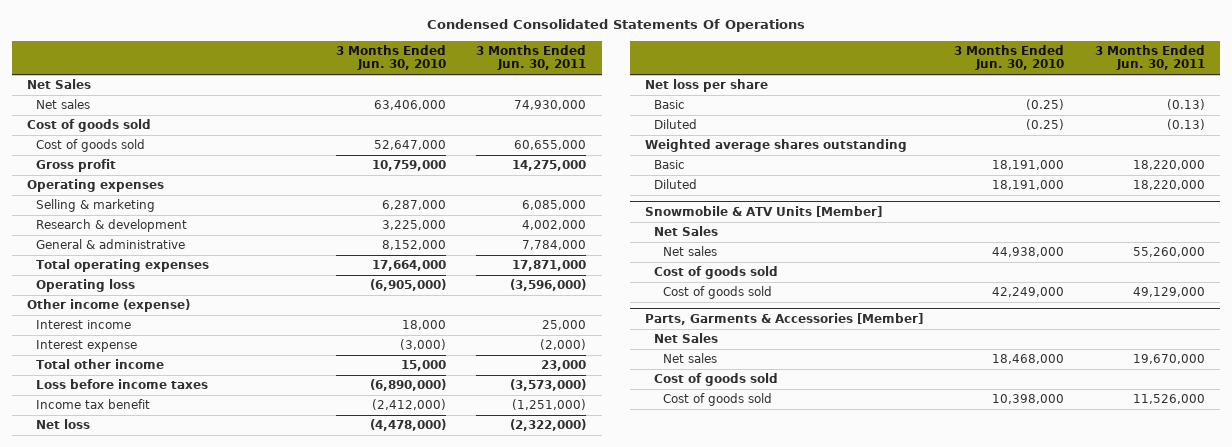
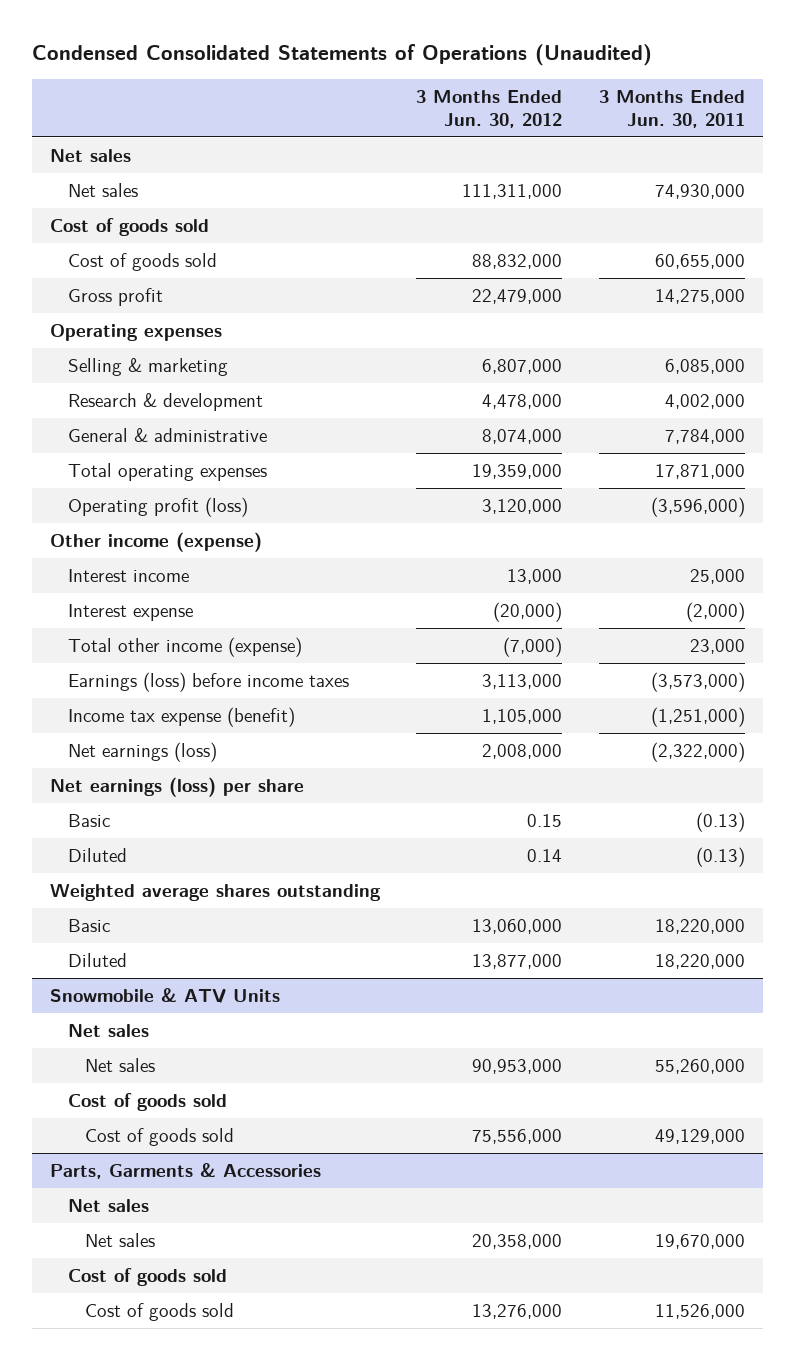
[426,19,805,33] Condensed Consolidated Statements Of Operations -> [32,44,653,67] Condensed Consolidated Statements of Operations (Unaudited)
[335,44,446,71] 3 Months Ended Jun. 30, 2010 -> none
none -> [416,89,563,128] 3 Months Ended Jun. 30, 2012
[27,79,92,90] Net Sales -> [50,148,132,162] Net sales
[35,279,135,293] Operating loss -> [67,496,248,517] Operating profit (loss)
[35,359,164,370] Total other income -> [67,636,302,657] Total other income (expense)
[35,379,208,390] Loss before income taxes -> [67,671,349,692] Earnings (loss) before income taxes
[35,399,150,410] Income tax benefit -> [67,706,295,727] Income tax expense (benefit)
[35,419,90,430] Net loss -> [67,741,217,762] Net earnings (loss)
[645,79,769,93] Net loss per share -> [50,776,305,797] Net earnings (loss) per share
[645,205,883,217] Snowmobile & ATV Units [Member] -> [50,987,281,1004] Snowmobile & ATV Units
[654,226,719,237] Net Sales -> [67,1023,149,1037] Net sales
[645,312,924,325] Parts, Garments & Accessories [Member] -> [50,1162,322,1179] Parts, Garments & Accessories
[654,333,719,344] Net Sales -> [67,1198,149,1212] Net sales

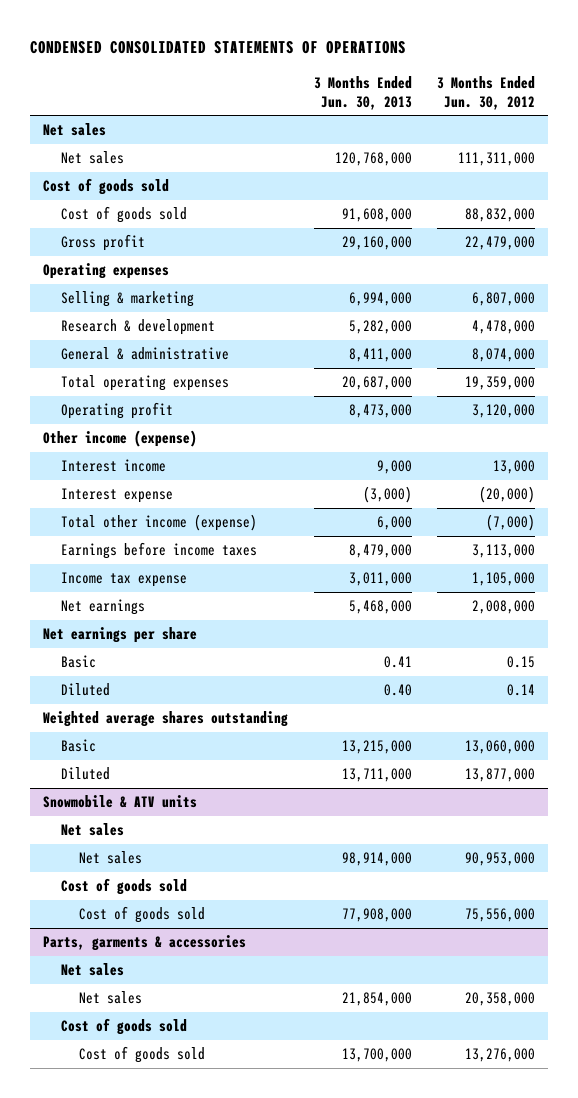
[32,44,653,67] Condensed Consolidated Statements of Operations (Unaudited) -> [30,41,407,55] CONDENSED CONSOLIDATED STATEMENTS OF OPERATIONS
[598,89,745,128] 3 Months Ended Jun. 30, 2011 -> none
none -> [313,75,412,110] 3 Months Ended Jun. 30, 2013
[67,496,248,517] Operating profit (loss) -> [60,402,173,420] Operating profit
[67,671,349,692] Earnings (loss) before income taxes -> [60,542,257,560] Earnings before income taxes
[67,706,295,727] Income tax expense (benefit) -> [60,572,187,588] Income tax expense
[67,741,217,762] Net earnings (loss) -> [60,599,145,616] Net earnings
[50,776,305,797] Net earnings (loss) per share -> [43,627,198,644] Net earnings per share
[50,987,281,1004] Snowmobile & ATV Units -> [43,795,198,809] Snowmobile & ATV units
[50,1162,322,1179] Parts, Garments & Accessories -> [43,935,247,952] Parts, garments & accessories

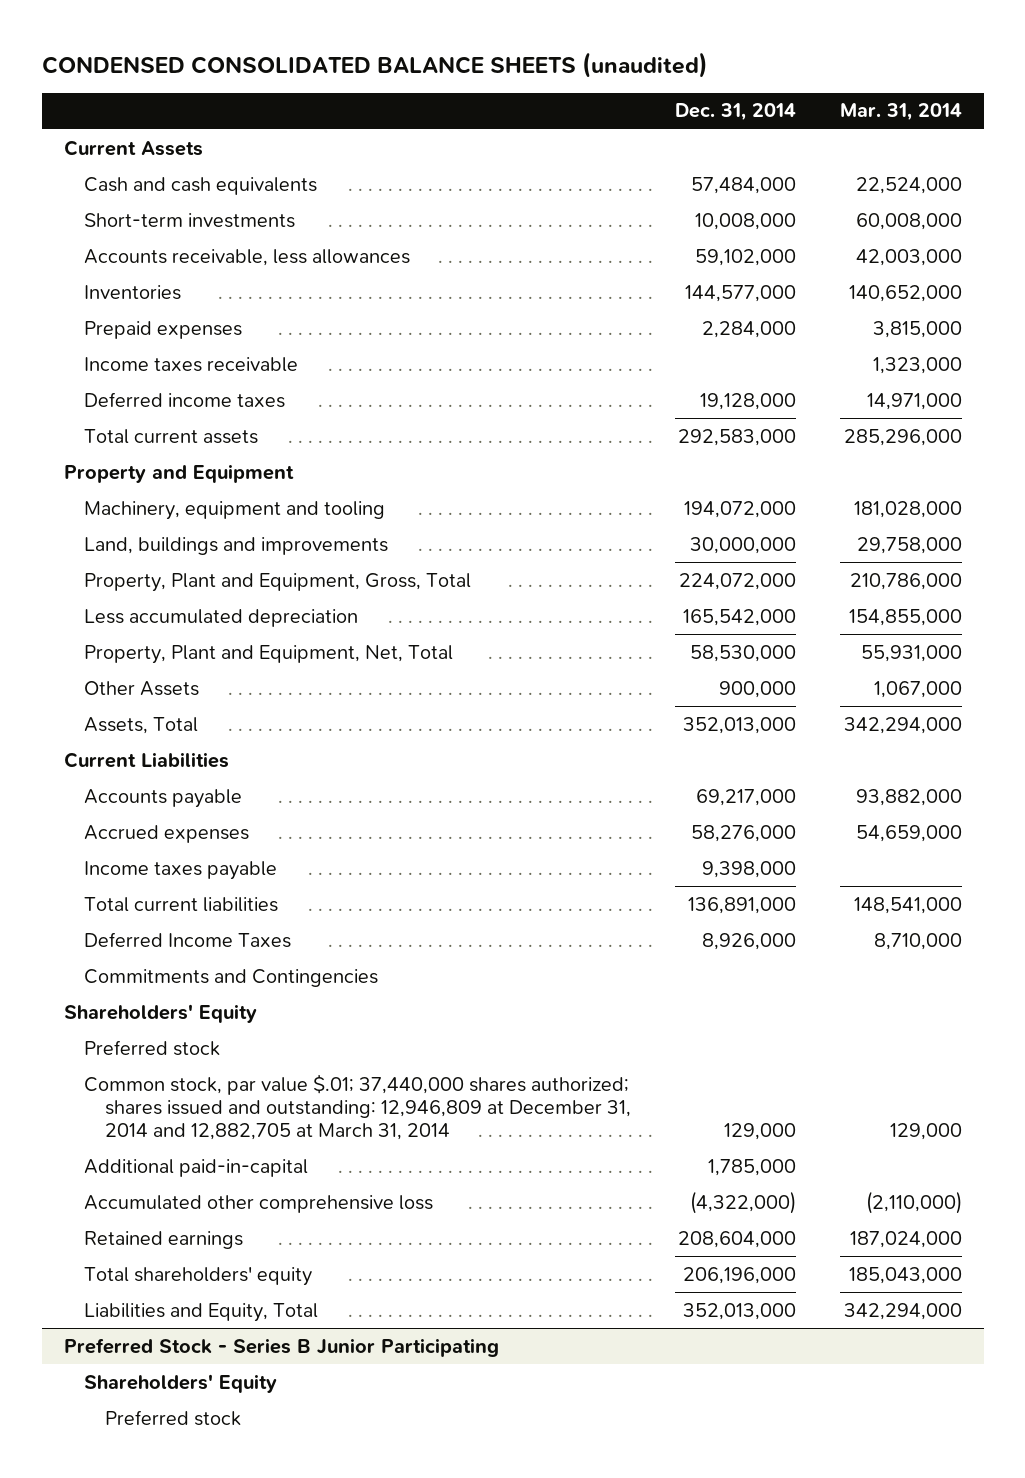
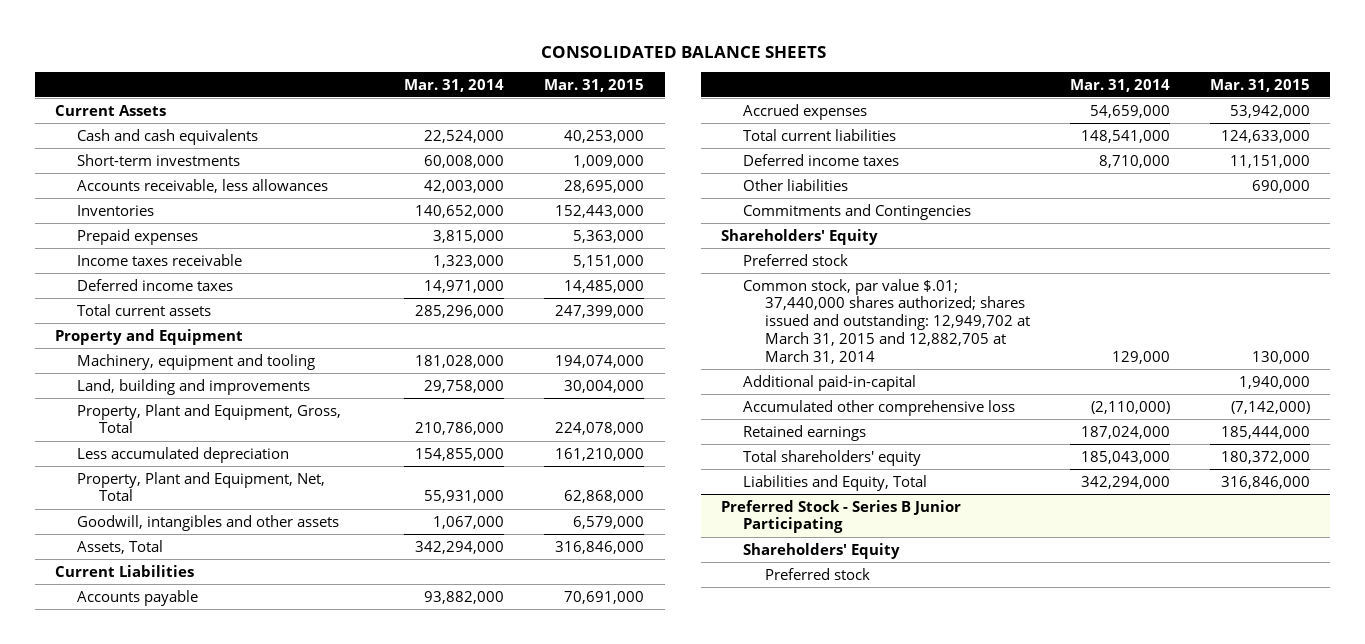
[41,51,708,78] CONDENSED CONSOLIDATED BALANCE SHEETS (unaudited) -> [540,45,826,58] CONSOLIDATED BALANCE SHEETS
[674,103,796,122] Dec. 31, 2014 -> none
none -> [544,78,645,92] Mar. 31, 2015
[84,536,389,555] Land, buildings and improvements -> [77,378,311,395] Land, building and improvements
[84,680,200,696] Other Assets -> [77,514,340,531] Goodwill, intangibles and other assets
[84,860,278,880] Income taxes payable -> none
[84,931,292,948] Deferred Income Taxes -> [742,153,899,166] Deferred income taxes
none -> [742,178,848,191] Other liabilities
[84,1073,632,1140] Common stock, par value $.01; 37,440,000 shares authorized; shares issued and outstanding: 12,946,809 at December 31, 2014 and 12,882,705 at March 31, 2014 -> [742,278,1030,364] Common stock, par value $.01; 37,440,000 shares authorized; shares issued and outstanding: 12,949,702 at March 31, 2015 and 12,882,705 at March 31, 2014

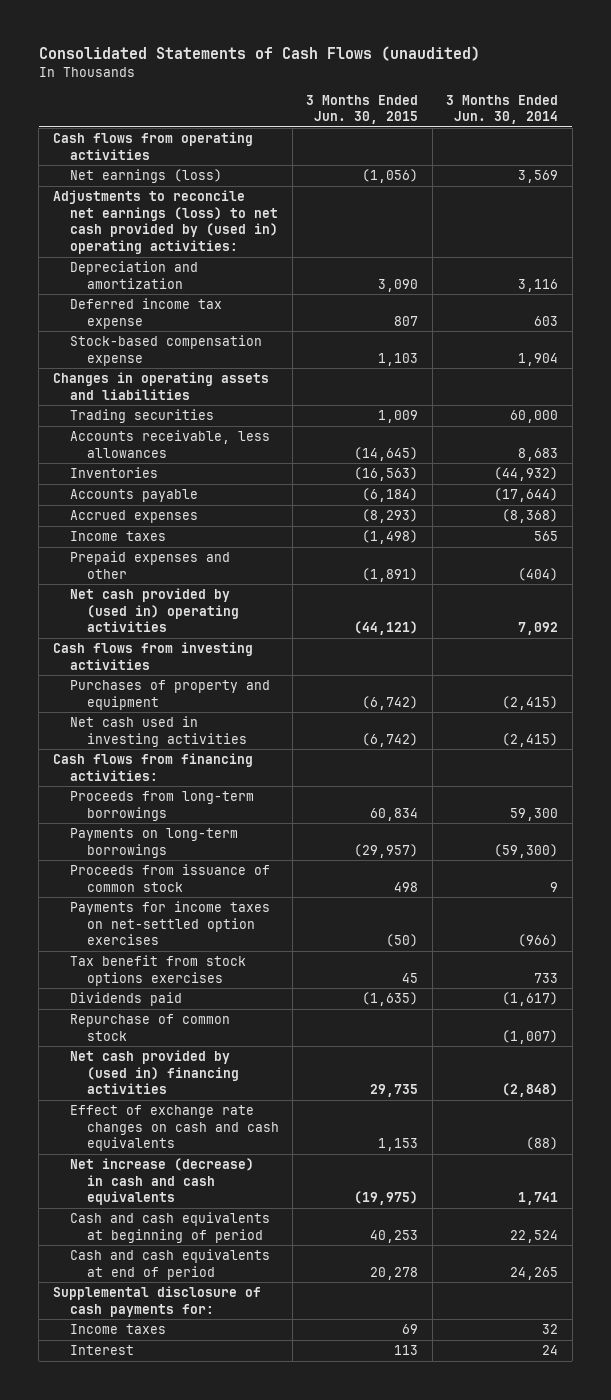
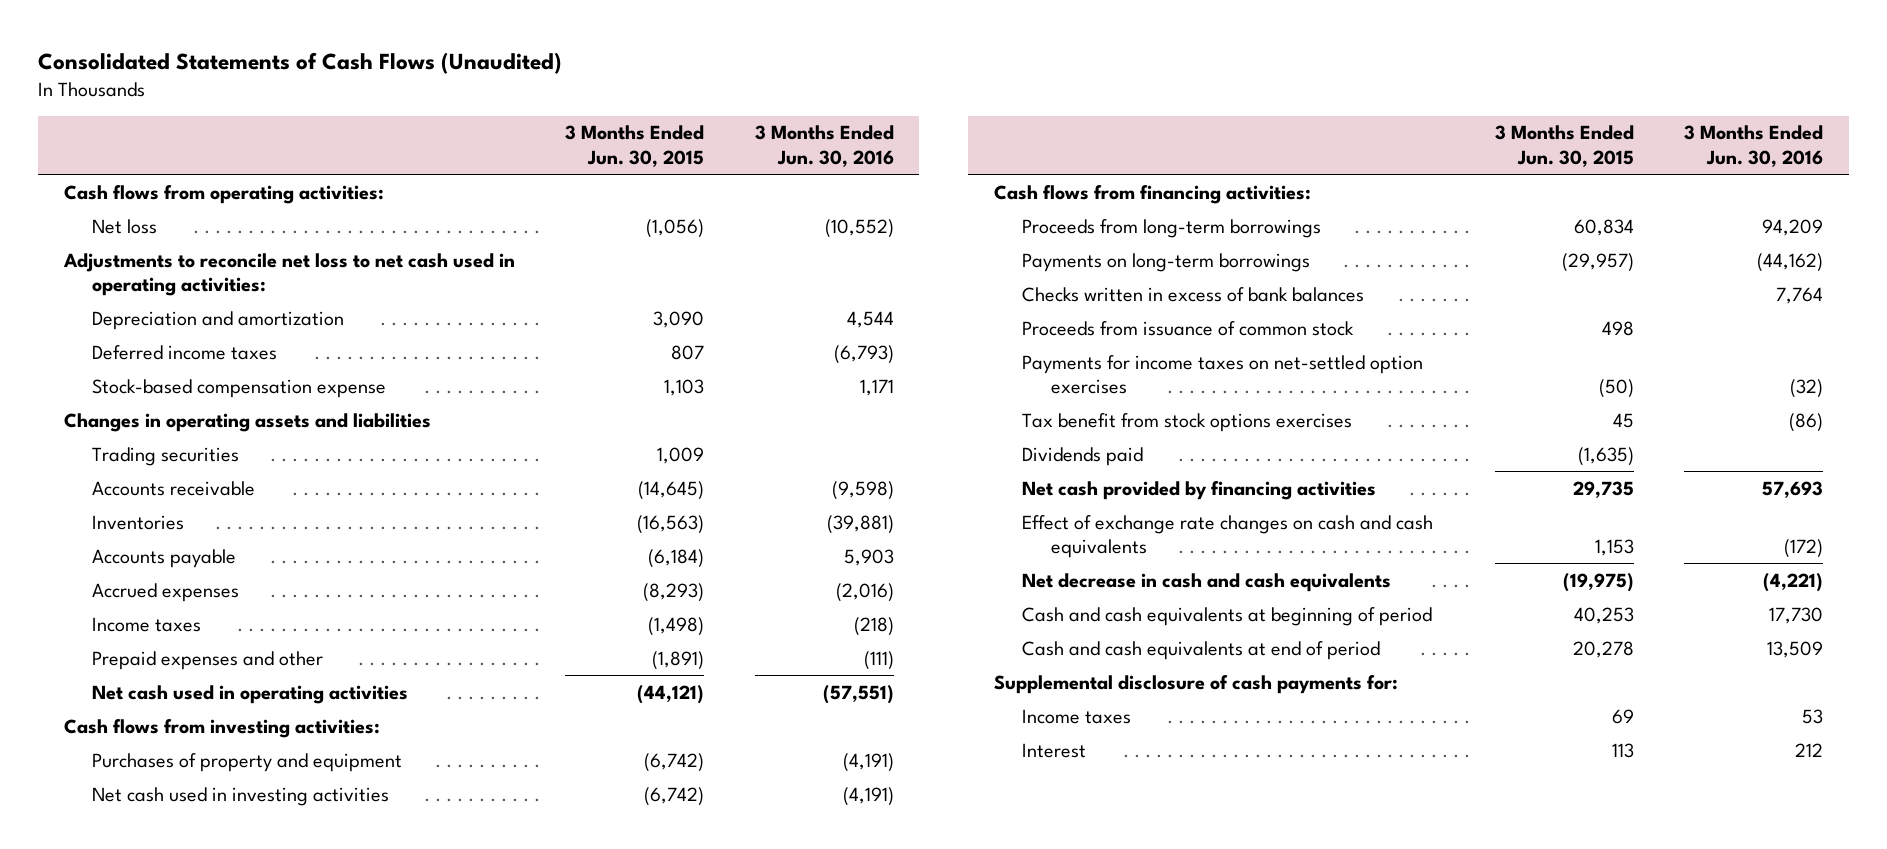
[38,46,480,62] Consolidated Statements of Cash Flows (unaudited) -> [38,52,563,75] Consolidated Statements of Cash Flows (Unaudited)
[446,94,559,125] 3 Months Ended Jun. 30, 2014 -> none
none -> [754,125,894,167] 3 Months Ended Jun. 30, 2016
[52,132,253,160] Cash flows from operating activities -> [63,184,384,204] Cash flows from operating activities:
[69,169,222,184] Net earnings (loss) -> [92,218,158,234] Net loss
[52,190,278,255] Adjustments to reconcile net earnings (loss) to net cash provided by (used in) operating activities: -> [62,252,515,296] Adjustments to reconcile net loss to net cash used in operating activities:
[69,298,222,329] Deferred income tax expense -> [92,344,278,360] Deferred income taxes
[69,430,270,458] Accounts receivable, less allowances -> [92,480,256,496] Accounts receivable
[69,588,239,633] Net cash provided by (used in) operating activities -> [92,684,409,704] Net cash used in operating activities
[52,642,253,670] Cash flows from investing activities -> [63,718,380,738] Cash flows from investing activities:
none -> [1022,286,1365,302] Checks written in excess of bank balances
[69,1014,230,1041] Repurchase of common stock -> none
[69,1050,239,1095] Net cash provided by (used in) financing activities -> [1022,480,1377,500] Net cash provided by financing activities
[69,1158,254,1206] Net increase (decrease) in cash and cash equivalents -> [1022,572,1392,592] Net decrease in cash and cash equivalents

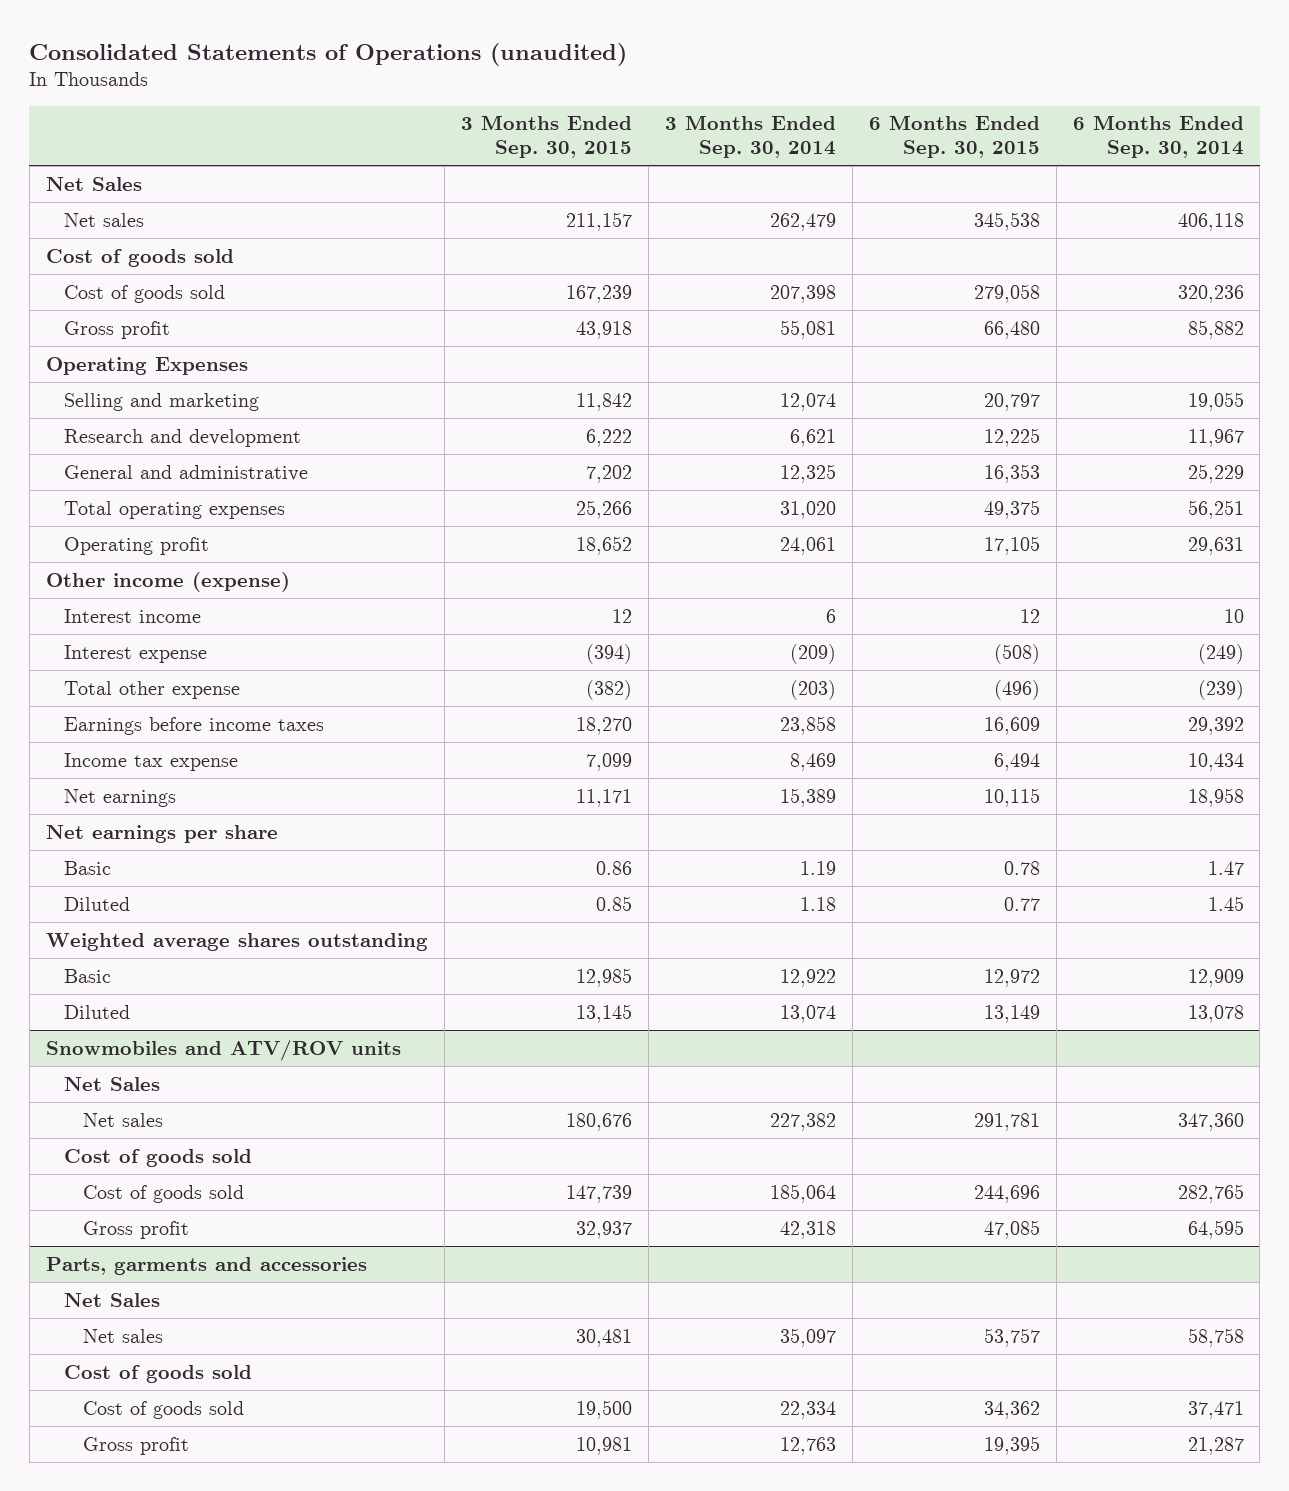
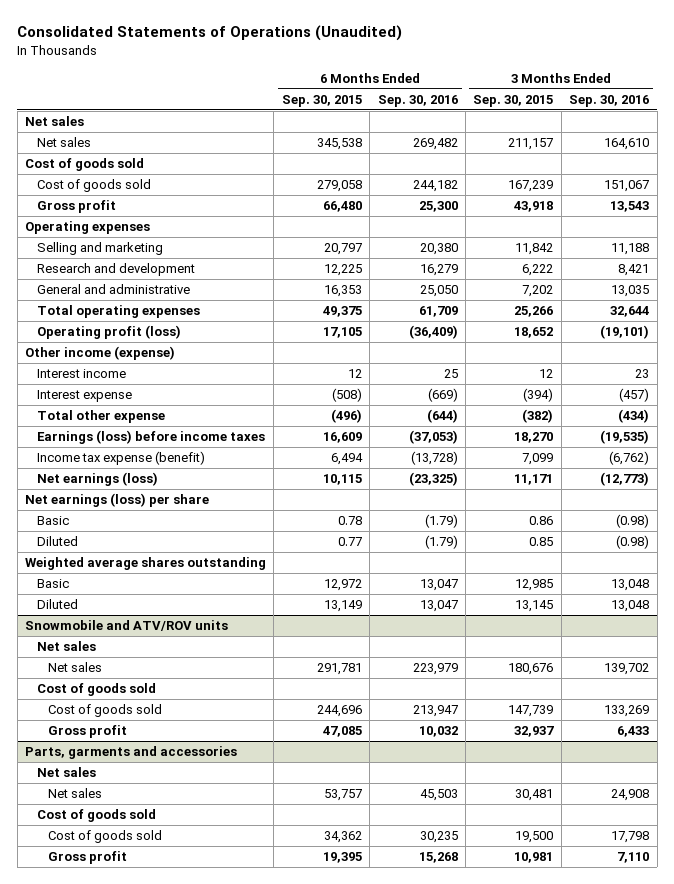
[29,42,628,66] Consolidated Statements of Operations (unaudited) -> [17,25,403,42] Consolidated Statements of Operations (Unaudited)
[664,115,836,159] 3 Months Ended Sep. 30, 2014 -> none
[1072,115,1244,159] 6 Months Ended Sep. 30, 2014 -> none
none -> [377,94,458,107] Sep. 30, 2016
none -> [569,94,650,107] Sep. 30, 2016
[45,176,142,191] Net Sales -> [25,116,85,127] Net sales
[45,356,248,375] Operating Expenses -> [25,221,151,235] Operating expenses
[64,536,210,555] Operating profit -> [36,325,181,340] Operating profit (loss)
[64,716,325,735] Earnings before income taxes -> [36,430,265,445] Earnings (loss) before income taxes
[64,752,239,771] Income tax expense -> [36,451,205,466] Income tax expense (benefit)
[64,788,177,807] Net earnings -> [36,472,158,487] Net earnings (loss)
[45,824,278,843] Net earnings per share -> [25,493,210,508] Net earnings (loss) per share
[45,1039,401,1061] Snowmobiles and ATV/ROV units -> [25,620,229,632] Snowmobile and ATV/ROV units
[64,1076,161,1091] Net Sales -> [36,641,96,652] Net sales
[64,1292,161,1307] Net Sales -> [36,767,96,778] Net sales

